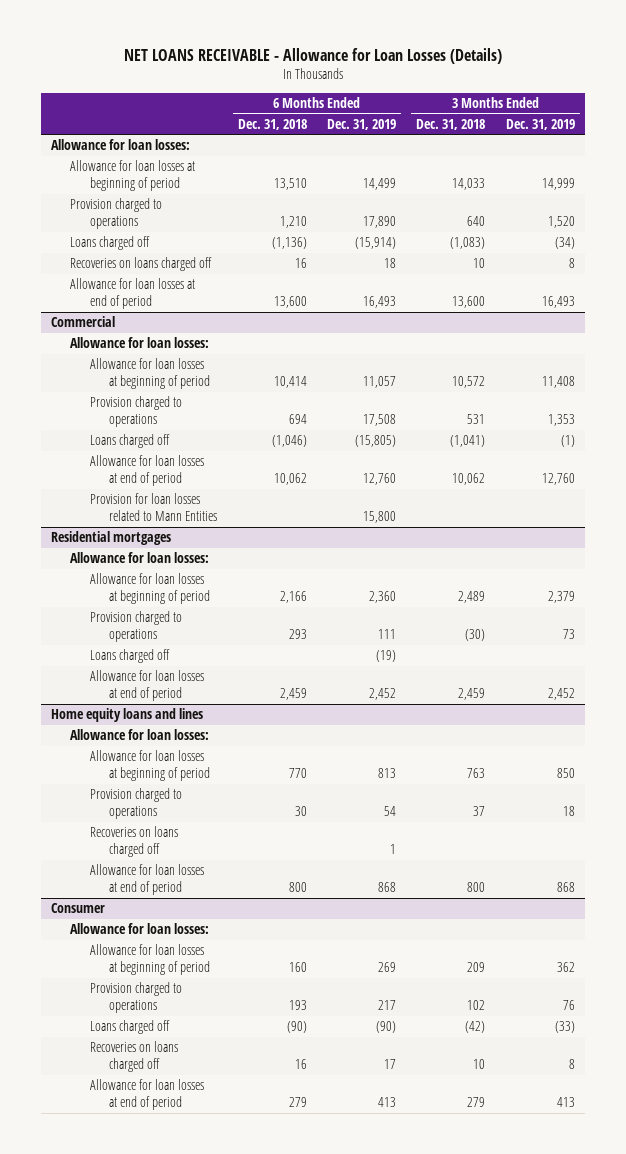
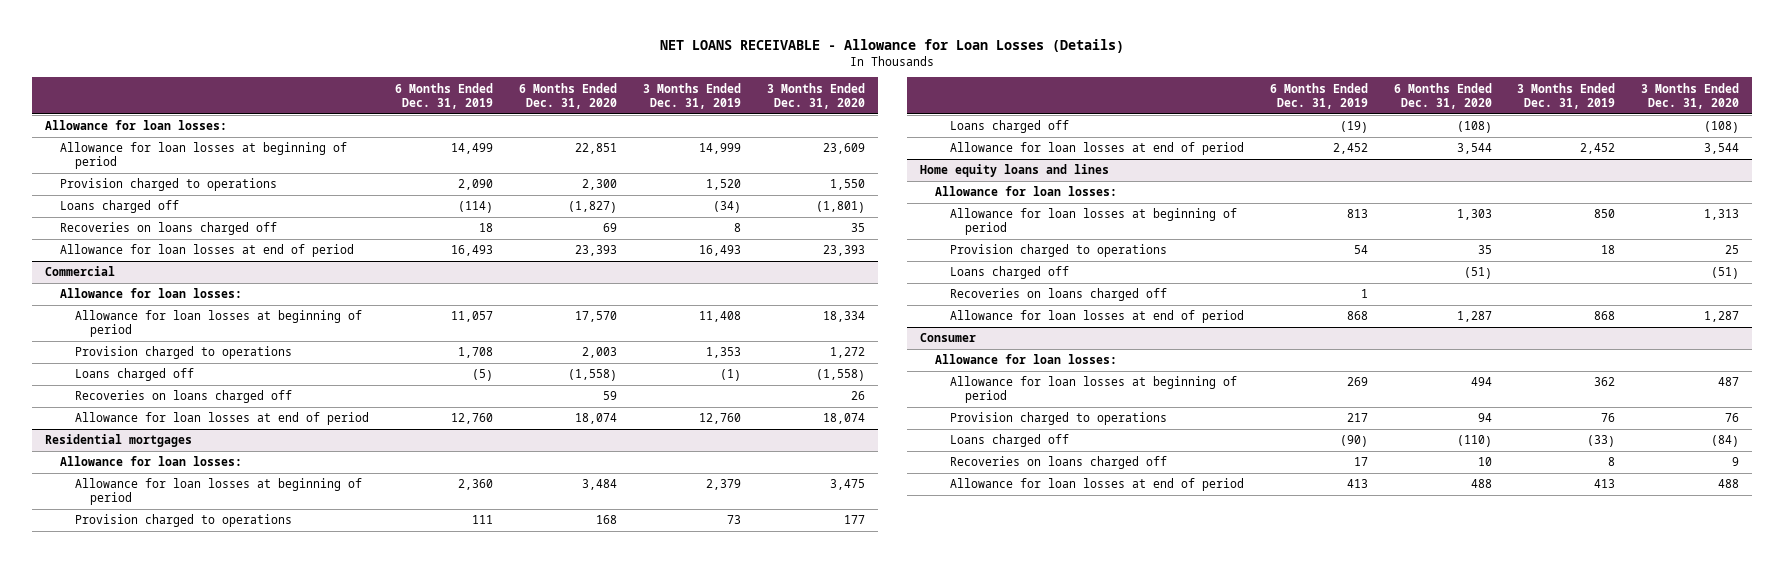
[237,118,307,130] Dec. 31, 2018 -> none
[416,118,486,130] Dec. 31, 2018 -> none
none -> [518,82,617,109] 6 Months Ended Dec. 31, 2020
none -> [766,82,865,109] 3 Months Ended Dec. 31, 2020
[363,216,397,229] 17,890 -> [457,179,493,191] 2,090
[355,237,397,250] (15,914) -> [457,201,493,214] (114)
[363,414,397,427] 17,508 -> [457,347,493,359] 1,708
[355,435,397,448] (15,805) -> [471,369,493,382] (5)
none -> [75,390,293,404] Recoveries on loans charged off
[89,493,218,522] Provision for loan losses related to Mann Entities -> none
none -> [949,266,1069,280] Loans charged off

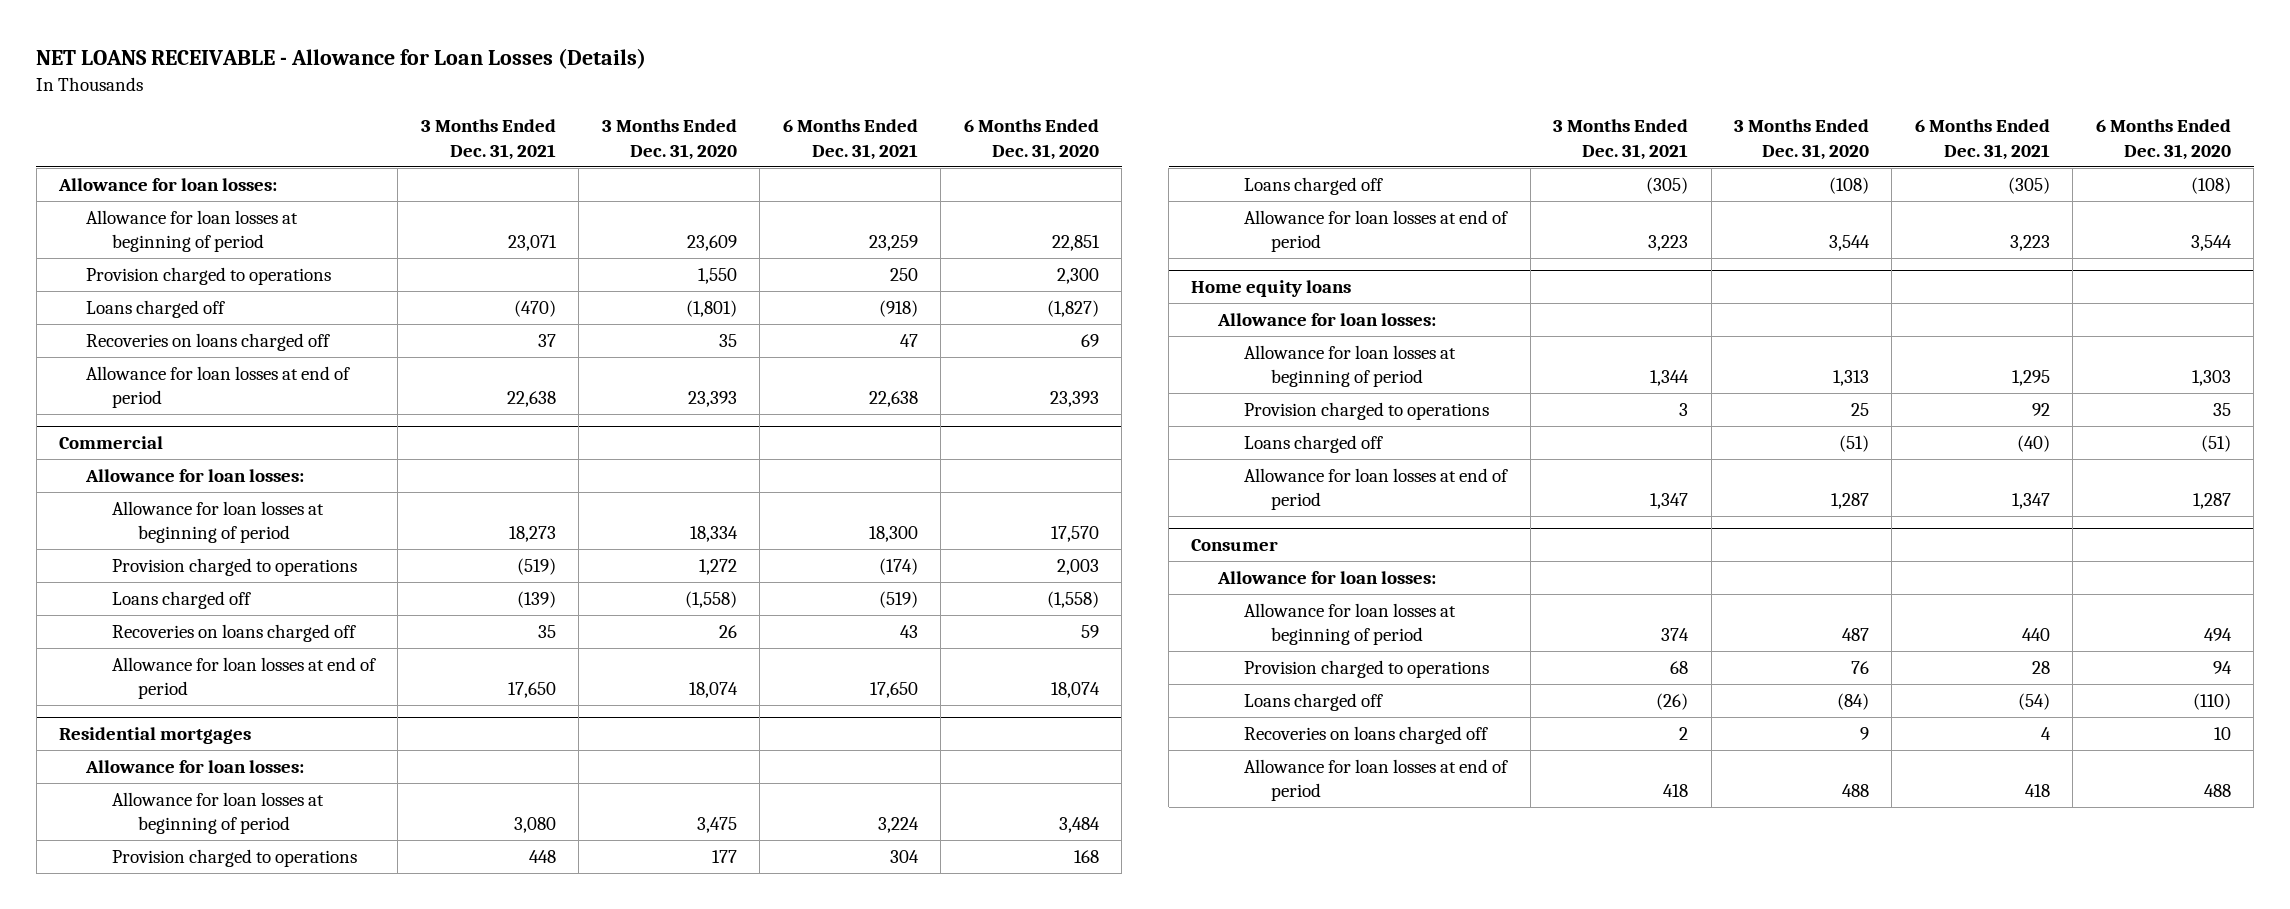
[394,82,493,109] 6 Months Ended Dec. 31, 2019 -> none
[642,82,741,109] 3 Months Ended Dec. 31, 2019 -> none
none -> [420,119,556,160] 3 Months Ended Dec. 31, 2021
none -> [782,119,918,160] 6 Months Ended Dec. 31, 2021
[919,164,1109,178] Home equity loans and lines -> [1191,279,1352,297] Home equity loans
[949,288,1167,302] Recoveries on loans charged off -> none

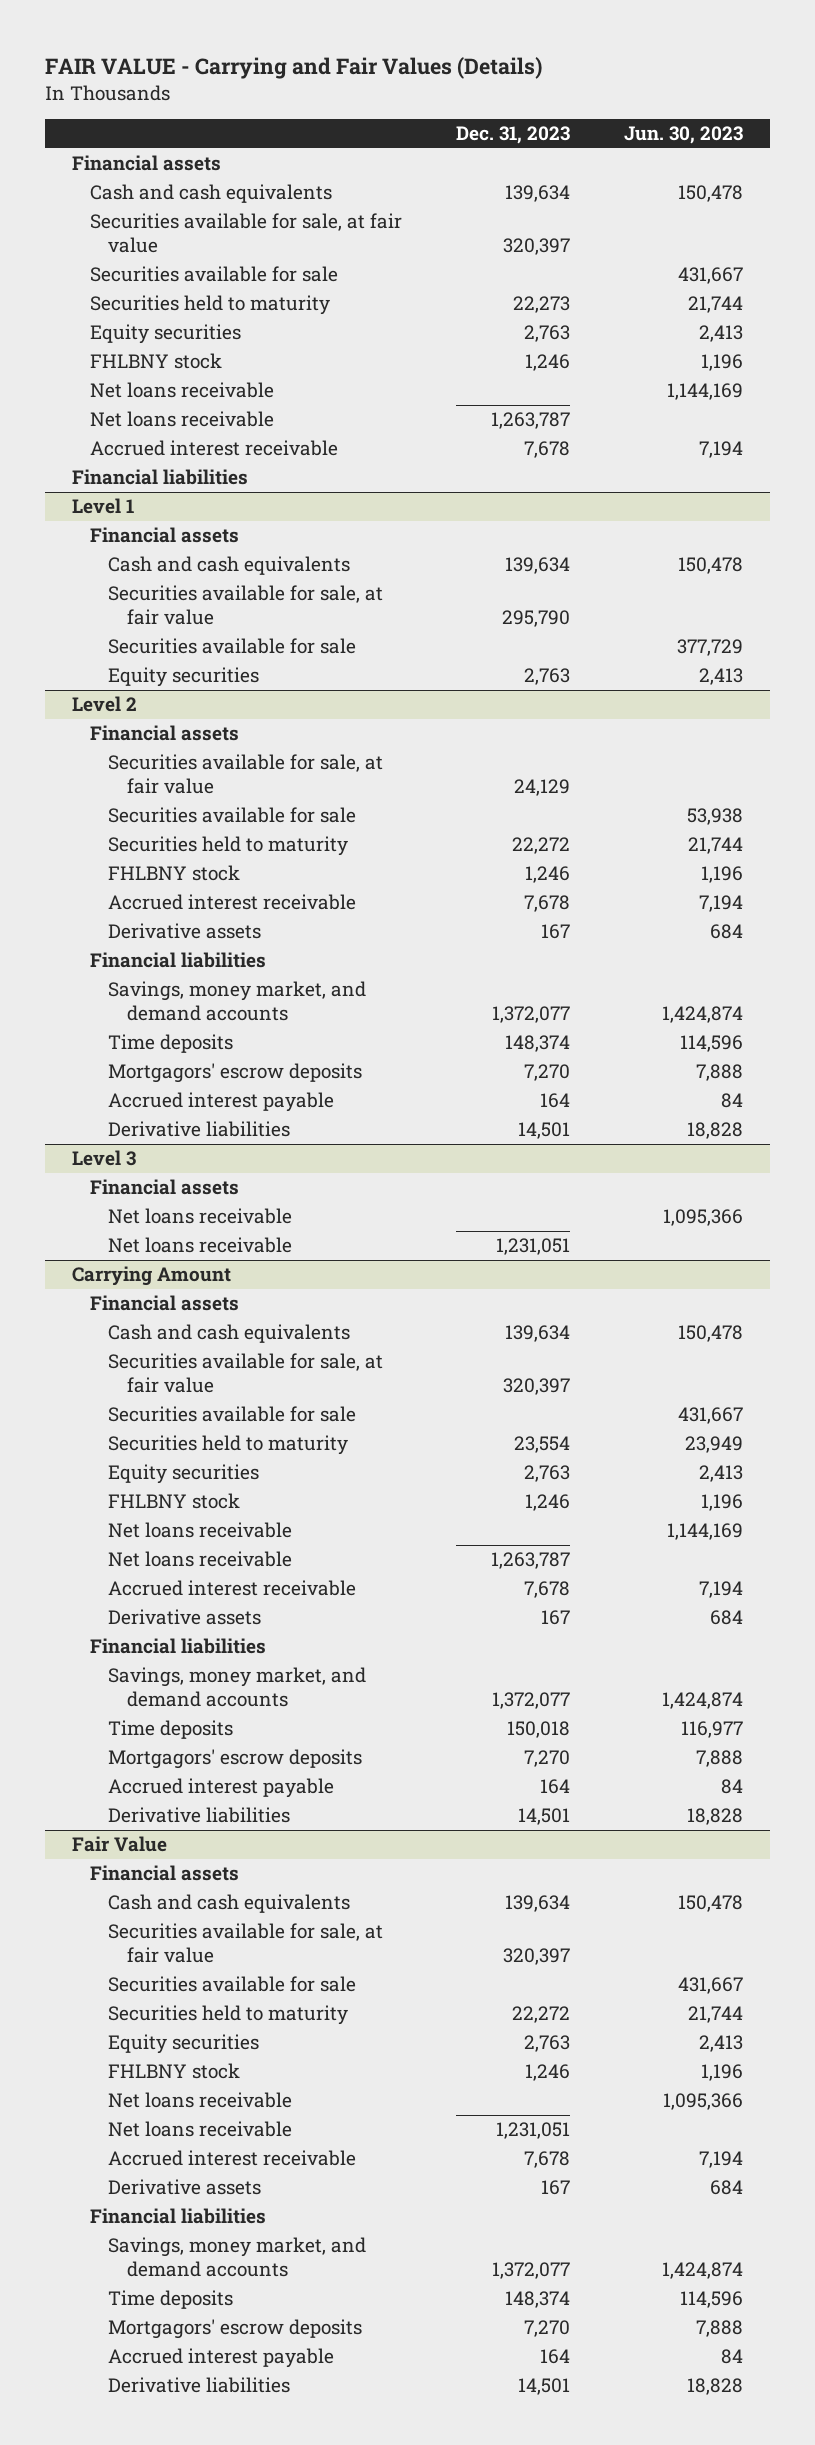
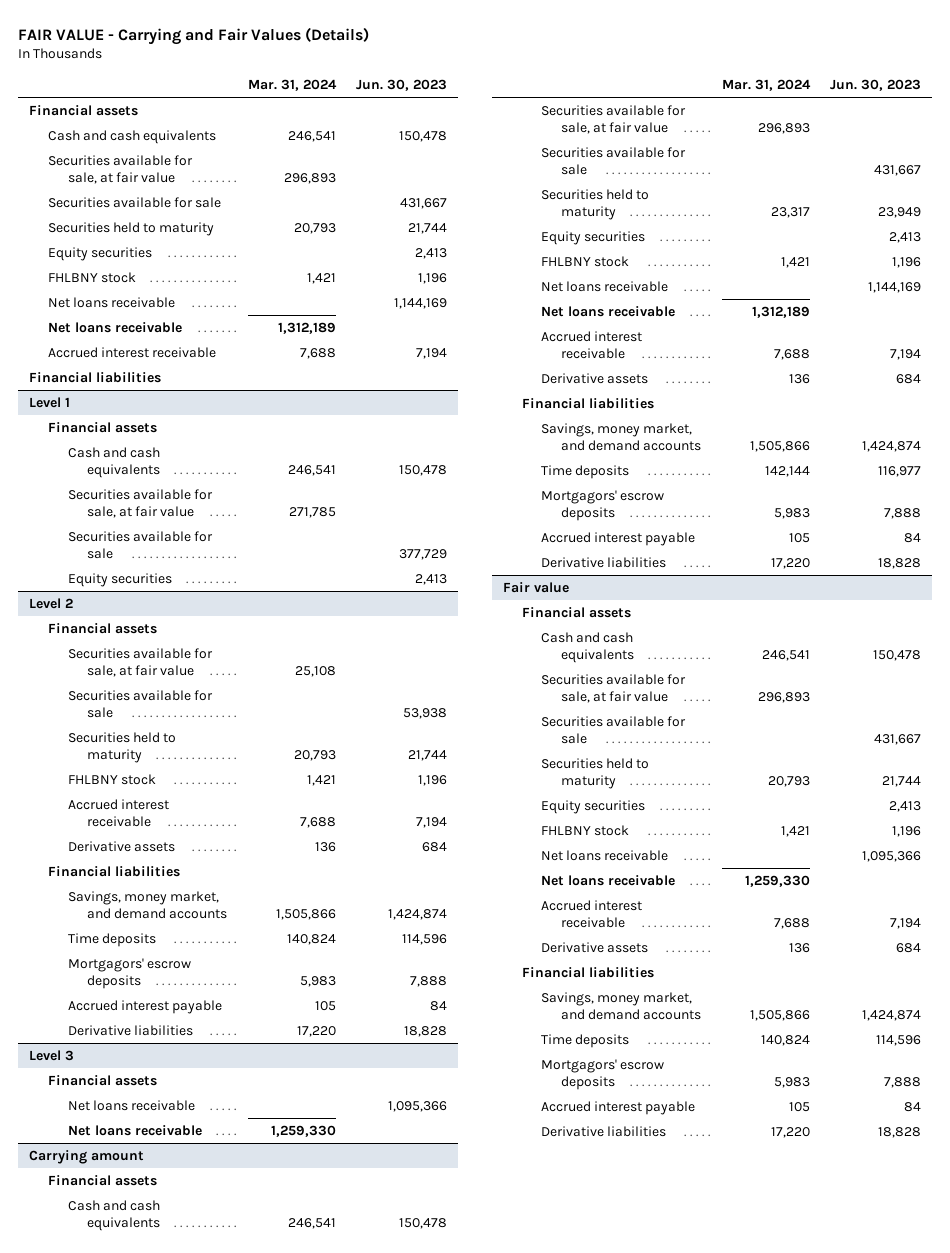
[456,125,571,144] Dec. 31, 2023 -> none
none -> [247,78,337,91] Mar. 31, 2024
[72,1266,232,1287] Carrying Amount -> [28,1149,144,1164] Carrying amount
[72,1836,168,1853] Fair Value -> [502,581,569,593] Fair value

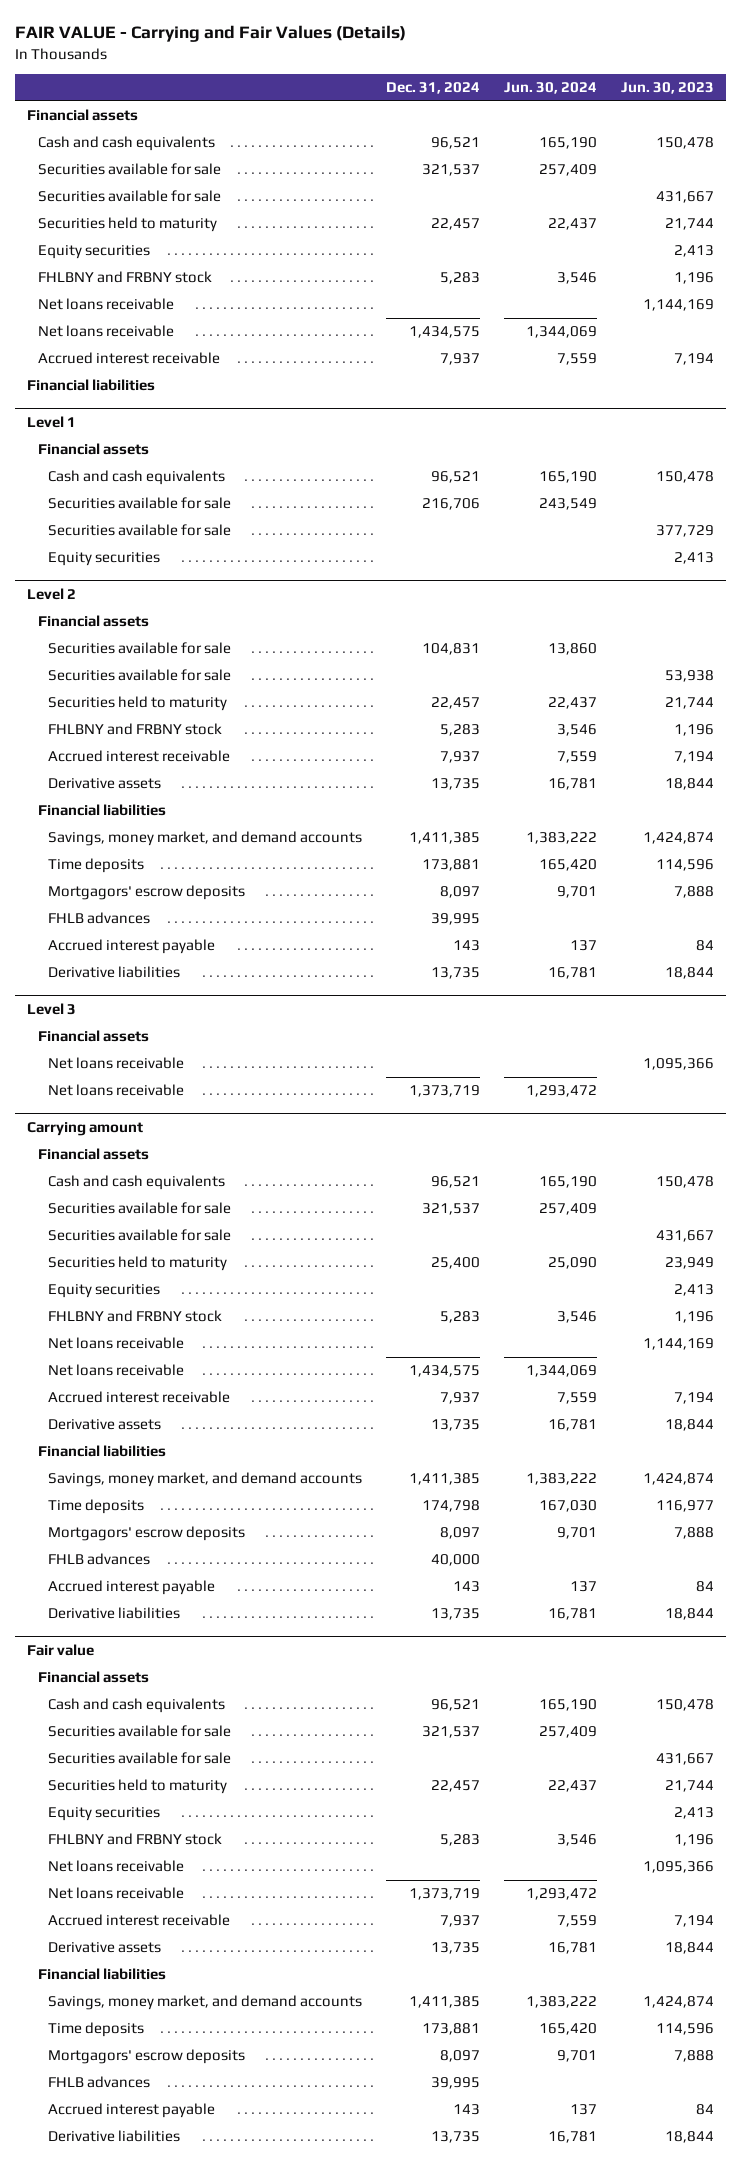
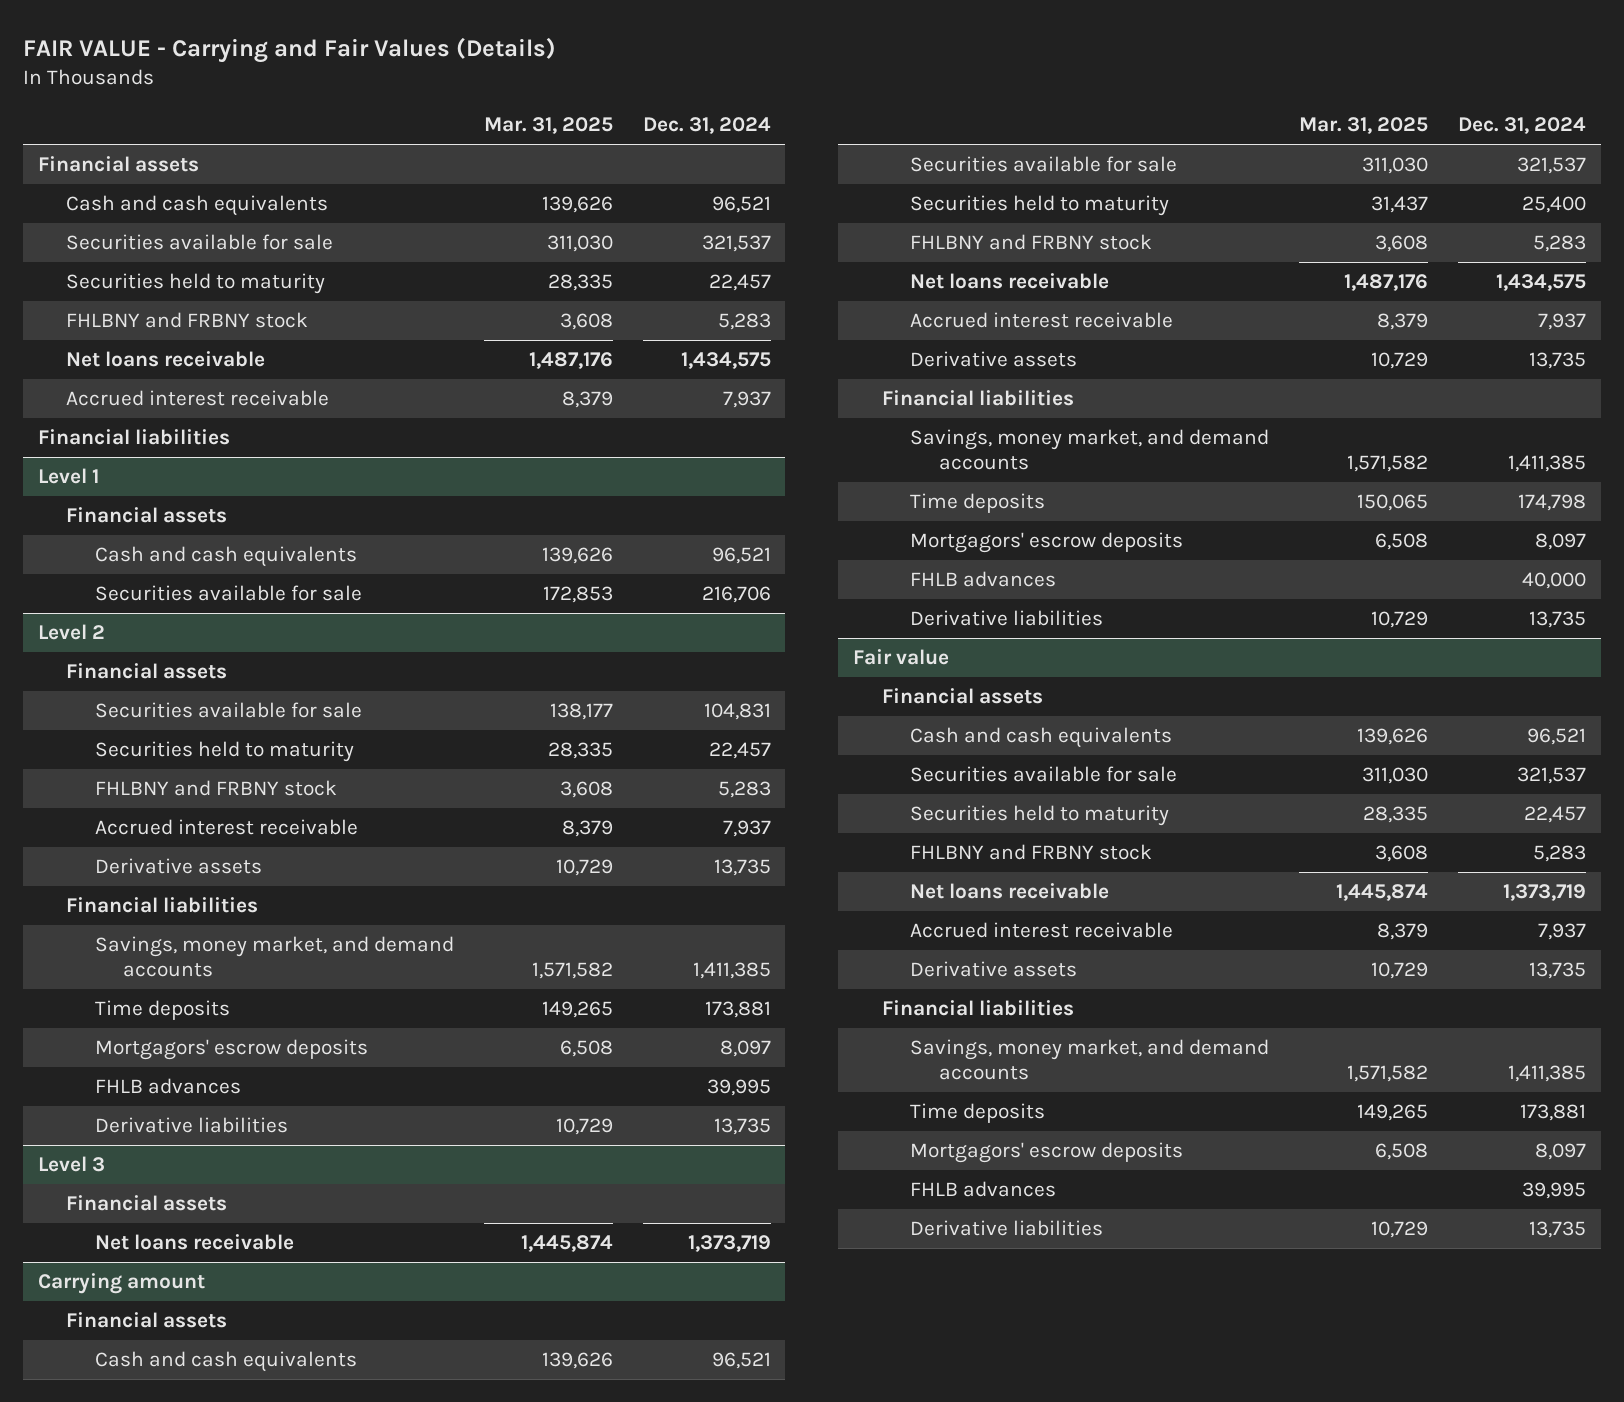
[504,82,598,95] Jun. 30, 2024 -> none
[621,82,715,95] Jun. 30, 2023 -> none
none -> [483,117,613,135] Mar. 31, 2025
[37,190,221,203] Securities available for sale -> none
[37,245,150,260] Equity securities -> none
[37,298,174,311] Net loans receivable -> none
[48,524,232,537] Securities available for sale -> none
[48,552,161,567] Equity securities -> none
[48,669,232,682] Securities available for sale -> none
[48,939,216,955] Accrued interest payable -> none
[48,1057,185,1070] Net loans receivable -> none
[48,1229,232,1242] Securities available for sale -> none
[48,1284,161,1299] Equity securities -> none
[48,1337,185,1350] Net loans receivable -> none
[48,1580,216,1596] Accrued interest payable -> none
[48,1752,232,1765] Securities available for sale -> none
[48,1807,161,1822] Equity securities -> none
[48,1860,185,1873] Net loans receivable -> none
[48,2103,216,2119] Accrued interest payable -> none

